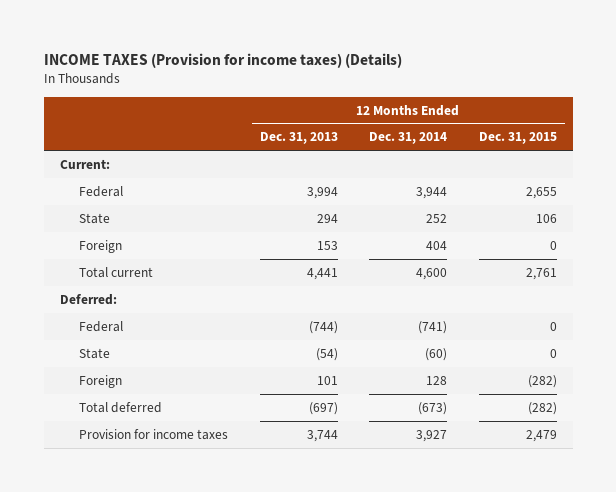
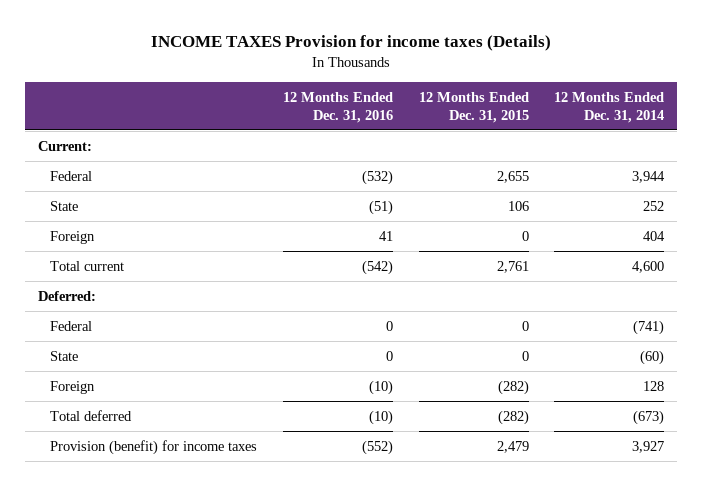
[43,52,402,68] INCOME TAXES (Provision for income taxes) (Details) -> [150,35,551,52] INCOME TAXES Provision for income taxes (Details)
[259,132,338,145] Dec. 31, 2013 -> none
none -> [282,91,393,123] 12 Months Ended Dec. 31, 2016
[79,428,229,440] Provision for income taxes -> [49,439,257,455] Provision (benefit) for income taxes

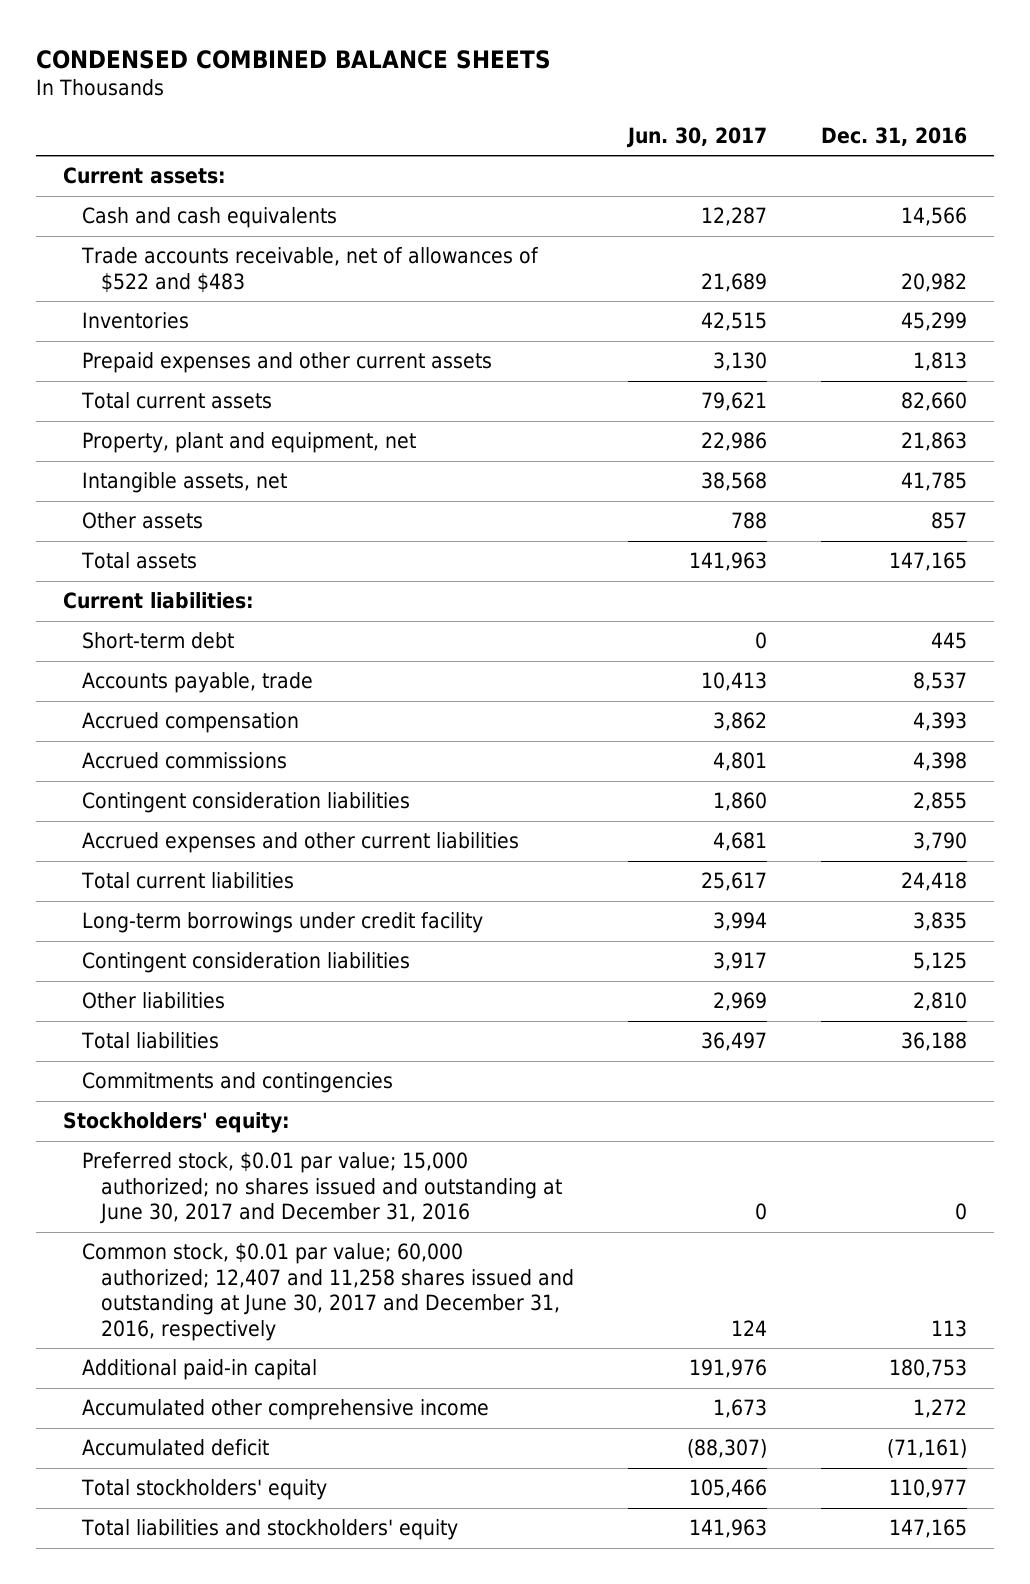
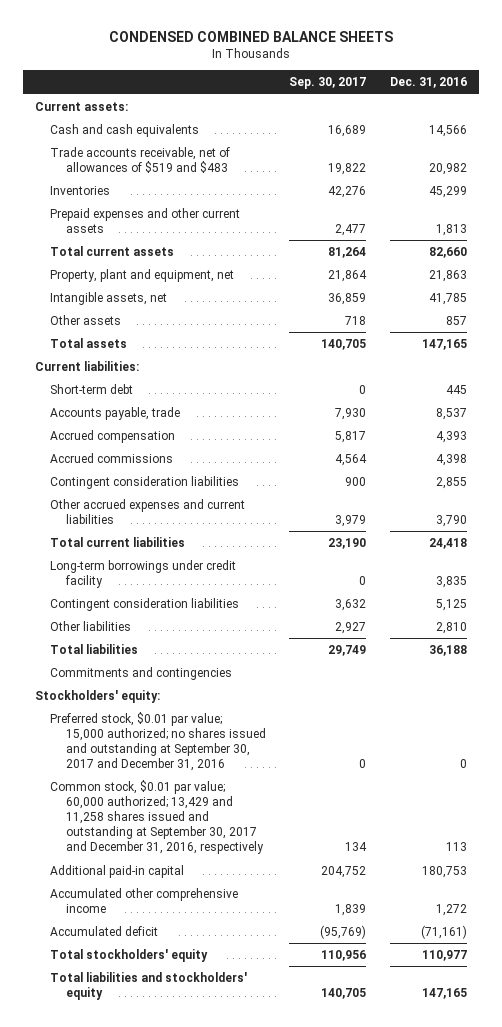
[625,126,767,148] Jun. 30, 2017 -> none
none -> [289,77,367,90] Sep. 30, 2017
[80,247,539,293] Trade accounts receivable, net of allowances of $522 and $483 -> [50,146,231,173] Trade accounts receivable, net of allowances of $519 and $483
[81,832,519,854] Accrued expenses and other current liabilities -> [50,498,246,524] Other accrued expenses and current liabilities
[81,1152,562,1225] Preferred stock, $0.01 par value; 15,000 authorized; no shares issued and outstanding at June 30, 2017 and December 31, 2016 -> [50,711,266,772] Preferred stock, $0.01 par value; 15,000 authorized; no shares issued and outstanding at September 30, 2017 and December 31, 2016
[81,1243,574,1341] Common stock, $0.01 par value; 60,000 authorized; 12,407 and 11,258 shares issued and outstanding at June 30, 2017 and December 31, 2016, respectively -> [50,779,264,855] Common stock, $0.01 par value; 60,000 authorized; 13,429 and 11,258 shares issued and outstanding at September 30, 2017 and December 31, 2016, respectively

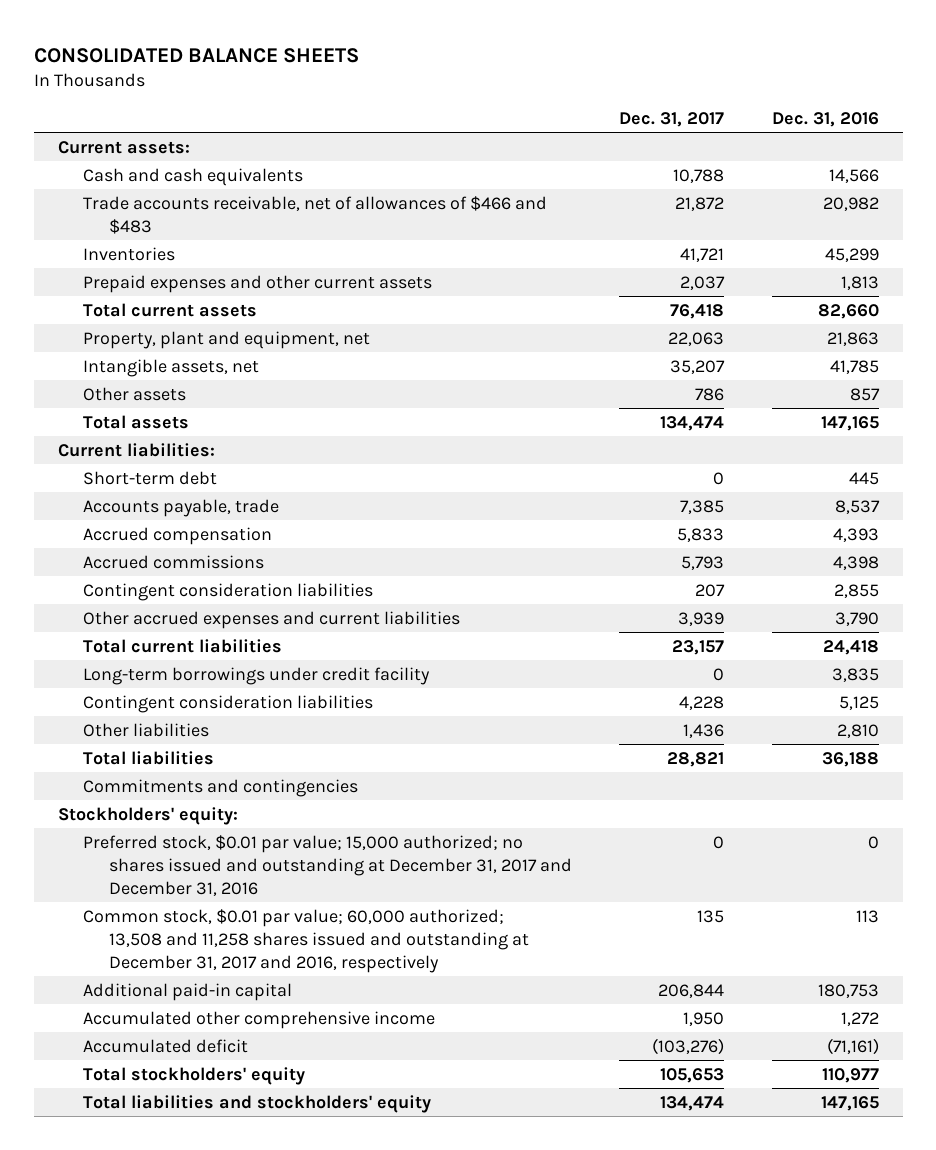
[109,31,394,43] CONDENSED COMBINED BALANCE SHEETS -> [33,47,359,63] CONSOLIDATED BALANCE SHEETS
[289,77,367,90] Sep. 30, 2017 -> none
none -> [619,112,725,128] Dec. 31, 2017
[50,146,231,173] Trade accounts receivable, net of allowances of $519 and $483 -> [83,195,548,234] Trade accounts receivable, net of allowances of $466 and $483
[50,711,266,772] Preferred stock, $0.01 par value; 15,000 authorized; no shares issued and outstanding at September 30, 2017 and December 31, 2016 -> [83,834,572,896] Preferred stock, $0.01 par value; 15,000 authorized; no shares issued and outstanding at December 31, 2017 and December 31, 2016
[50,779,264,855] Common stock, $0.01 par value; 60,000 authorized; 13,429 and 11,258 shares issued and outstanding at September 30, 2017 and December 31, 2016, respectively -> [83,908,529,973] Common stock, $0.01 par value; 60,000 authorized; 13,508 and 11,258 shares issued and outstanding at December 31, 2017 and 2016, respectively

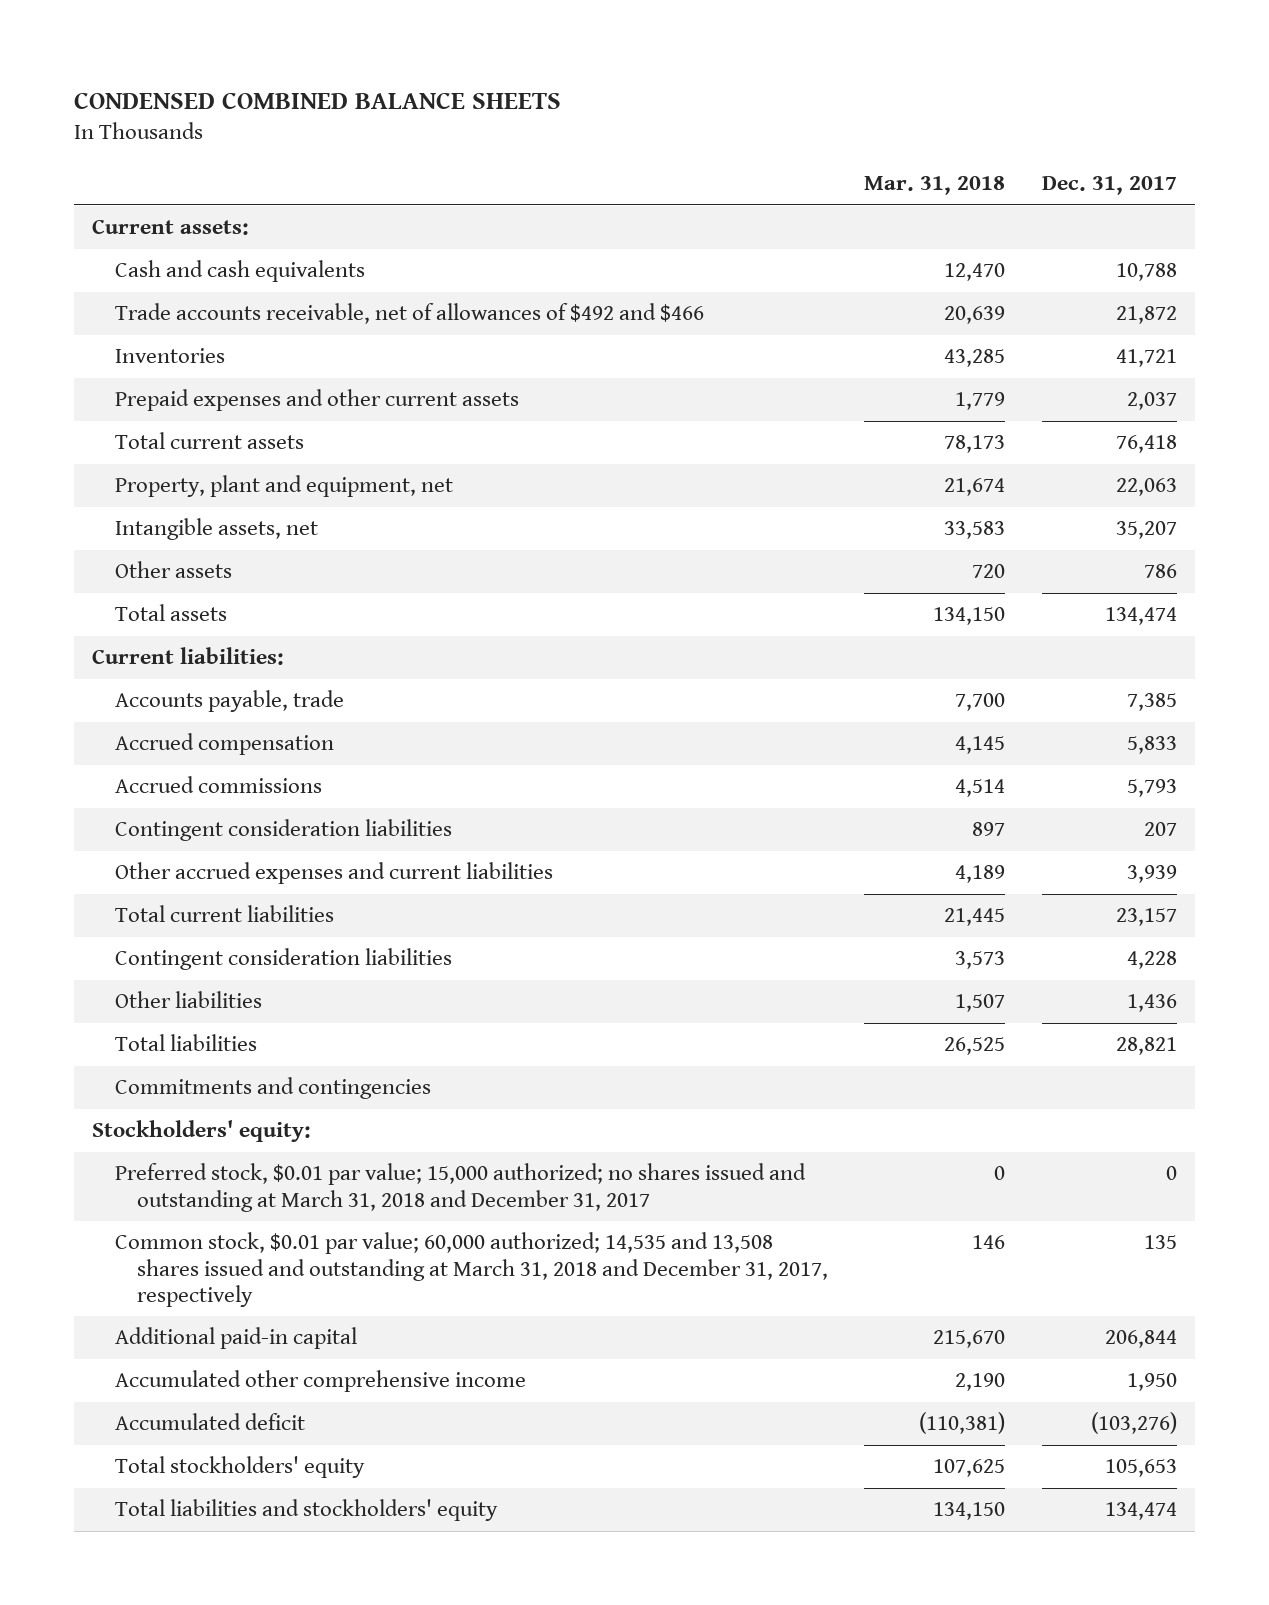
[33,47,359,63] CONSOLIDATED BALANCE SHEETS -> [74,92,562,110] CONDENSED COMBINED BALANCE SHEETS
[771,112,879,128] Dec. 31, 2016 -> none
none -> [864,176,1006,196] Mar. 31, 2018
[83,195,548,234] Trade accounts receivable, net of allowances of $466 and $483 -> [114,303,704,325] Trade accounts receivable, net of allowances of $492 and $466
[83,470,218,485] Short-term debt -> none
[83,666,431,685] Long-term borrowings under credit facility -> none
[83,834,572,896] Preferred stock, $0.01 par value; 15,000 authorized; no shares issued and outstanding at December 31, 2017 and December 31, 2016 -> [114,1163,806,1212] Preferred stock, $0.01 par value; 15,000 authorized; no shares issued and outstanding at March 31, 2018 and December 31, 2017
[83,908,529,973] Common stock, $0.01 par value; 60,000 authorized; 13,508 and 11,258 shares issued and outstanding at December 31, 2017 and 2016, respectively -> [114,1232,829,1307] Common stock, $0.01 par value; 60,000 authorized; 14,535 and 13,508 shares issued and outstanding at March 31, 2018 and December 31, 2017, respectively

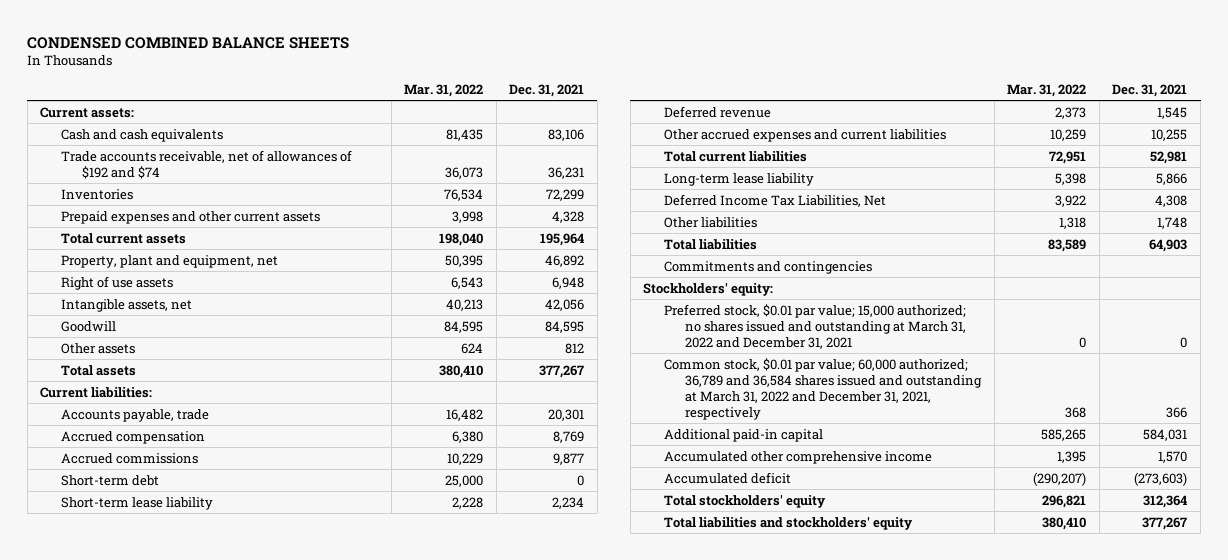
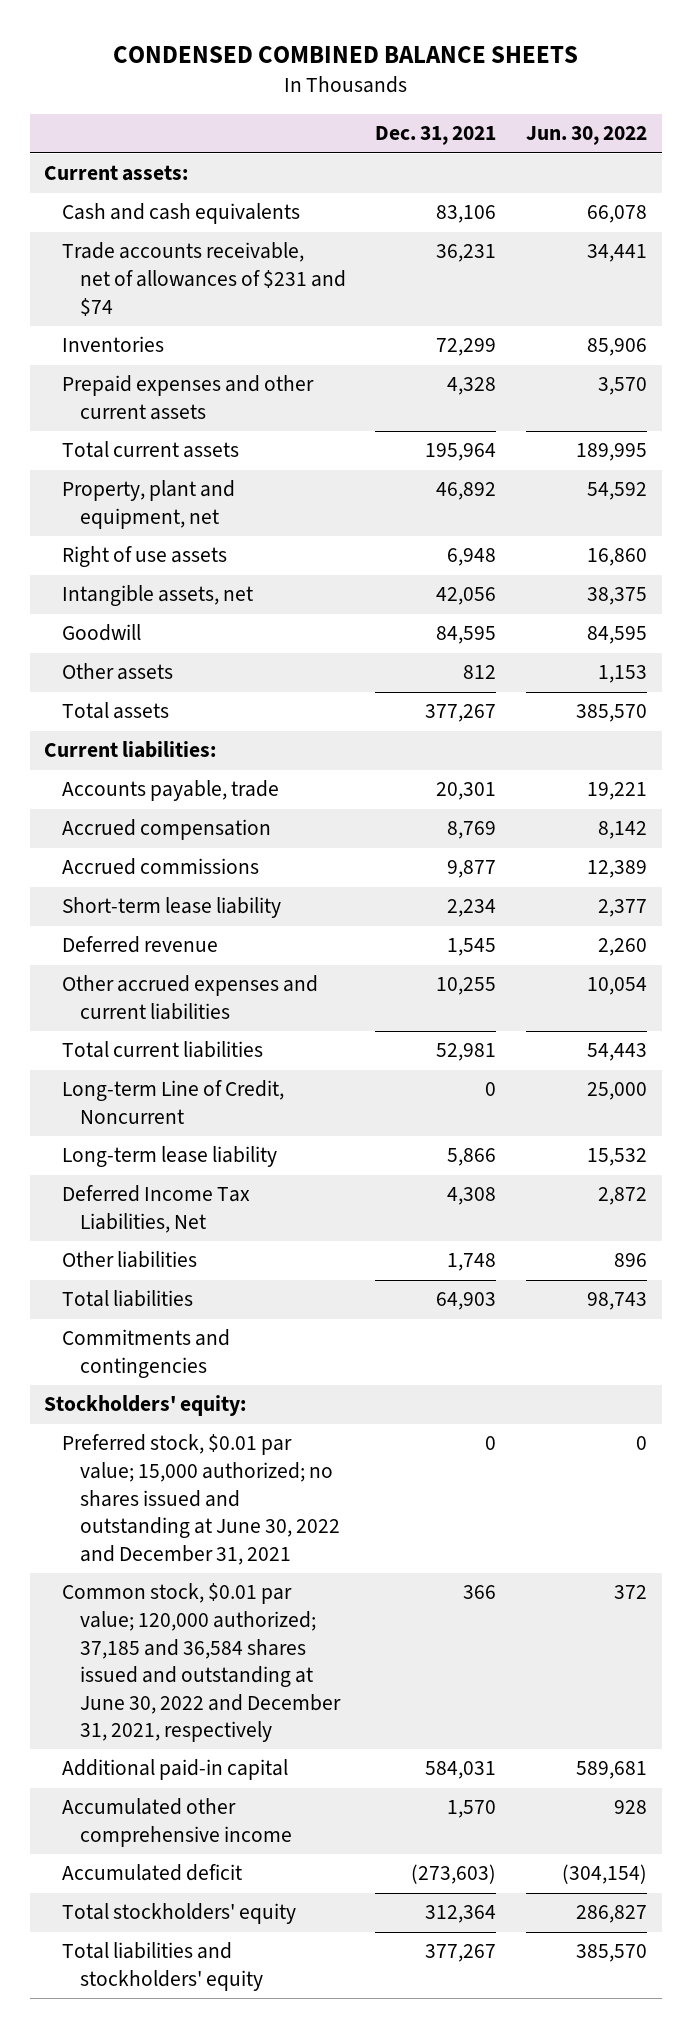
[404,84,484,98] Mar. 31, 2022 -> none
none -> [526,126,648,146] Jun. 30, 2022
[61,149,353,179] Trade accounts receivable, net of allowances of $192 and $74 -> [62,242,346,316] Trade accounts receivable, net of allowances of $231 and $74
[61,474,160,486] Short-term debt -> none
none -> [62,1080,285,1125] Long-term Line of Credit, Noncurrent
[664,303,967,350] Preferred stock, $0.01 par value; 15,000 authorized; no shares issued and outstanding at March 31, 2022 and December 31, 2021 -> [62,1434,340,1565] Preferred stock, $0.01 par value; 15,000 authorized; no shares issued and outstanding at June 30, 2022 and December 31, 2021
[664,357,983,421] Common stock, $0.01 par value; 60,000 authorized; 36,789 and 36,584 shares issued and outstanding at March 31, 2022 and December 31, 2021, respectively -> [62,1583,341,1743] Common stock, $0.01 par value; 120,000 authorized; 37,185 and 36,584 shares issued and outstanding at June 30, 2022 and December 31, 2021, respectively

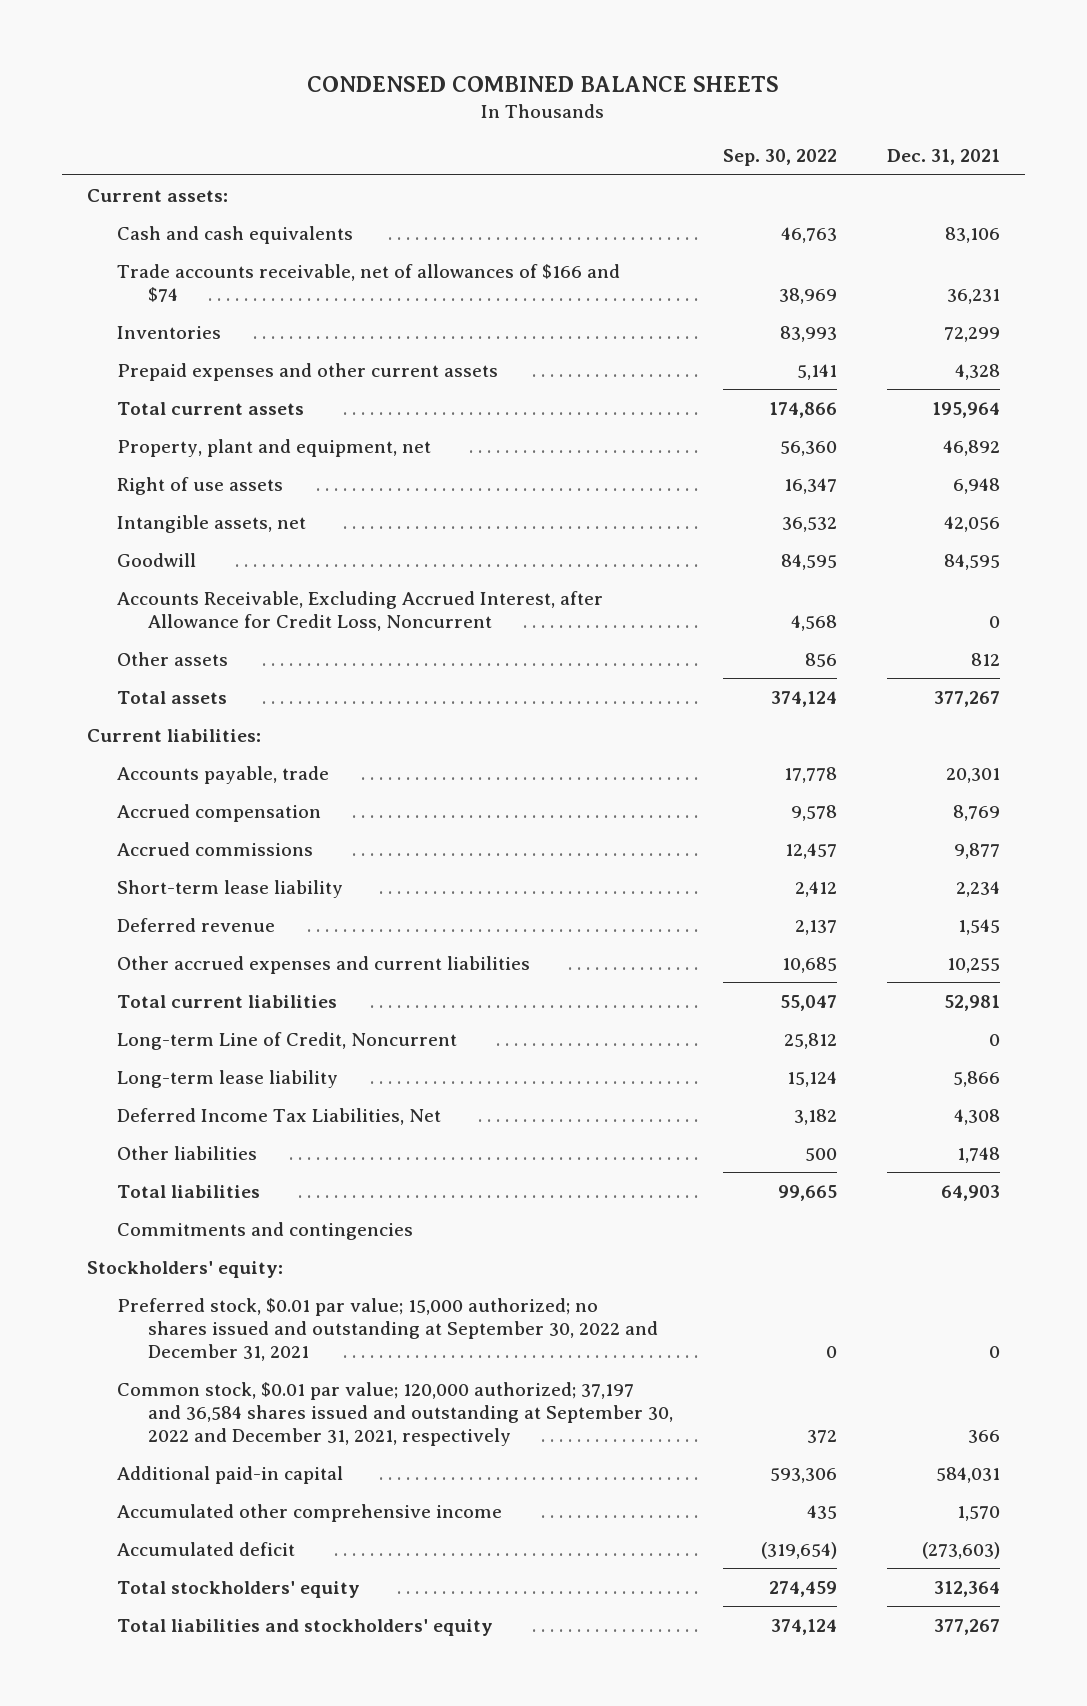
[526,126,648,146] Jun. 30, 2022 -> none
none -> [722,149,837,167] Sep. 30, 2022
[62,242,346,316] Trade accounts receivable, net of allowances of $231 and $74 -> [117,263,621,302] Trade accounts receivable, net of allowances of $166 and $74
none -> [117,590,604,631] Accounts Receivable, Excluding Accrued Interest, after Allowance for Credit Loss, Noncurrent
[62,1434,340,1565] Preferred stock, $0.01 par value; 15,000 authorized; no shares issued and outstanding at June 30, 2022 and December 31, 2021 -> [117,1297,658,1362] Preferred stock, $0.01 par value; 15,000 authorized; no shares issued and outstanding at September 30, 2022 and December 31, 2021
[62,1583,341,1743] Common stock, $0.01 par value; 120,000 authorized; 37,185 and 36,584 shares issued and outstanding at June 30, 2022 and December 31, 2021, respectively -> [117,1381,673,1447] Common stock, $0.01 par value; 120,000 authorized; 37,197 and 36,584 shares issued and outstanding at September 30, 2022 and December 31, 2021, respectively

